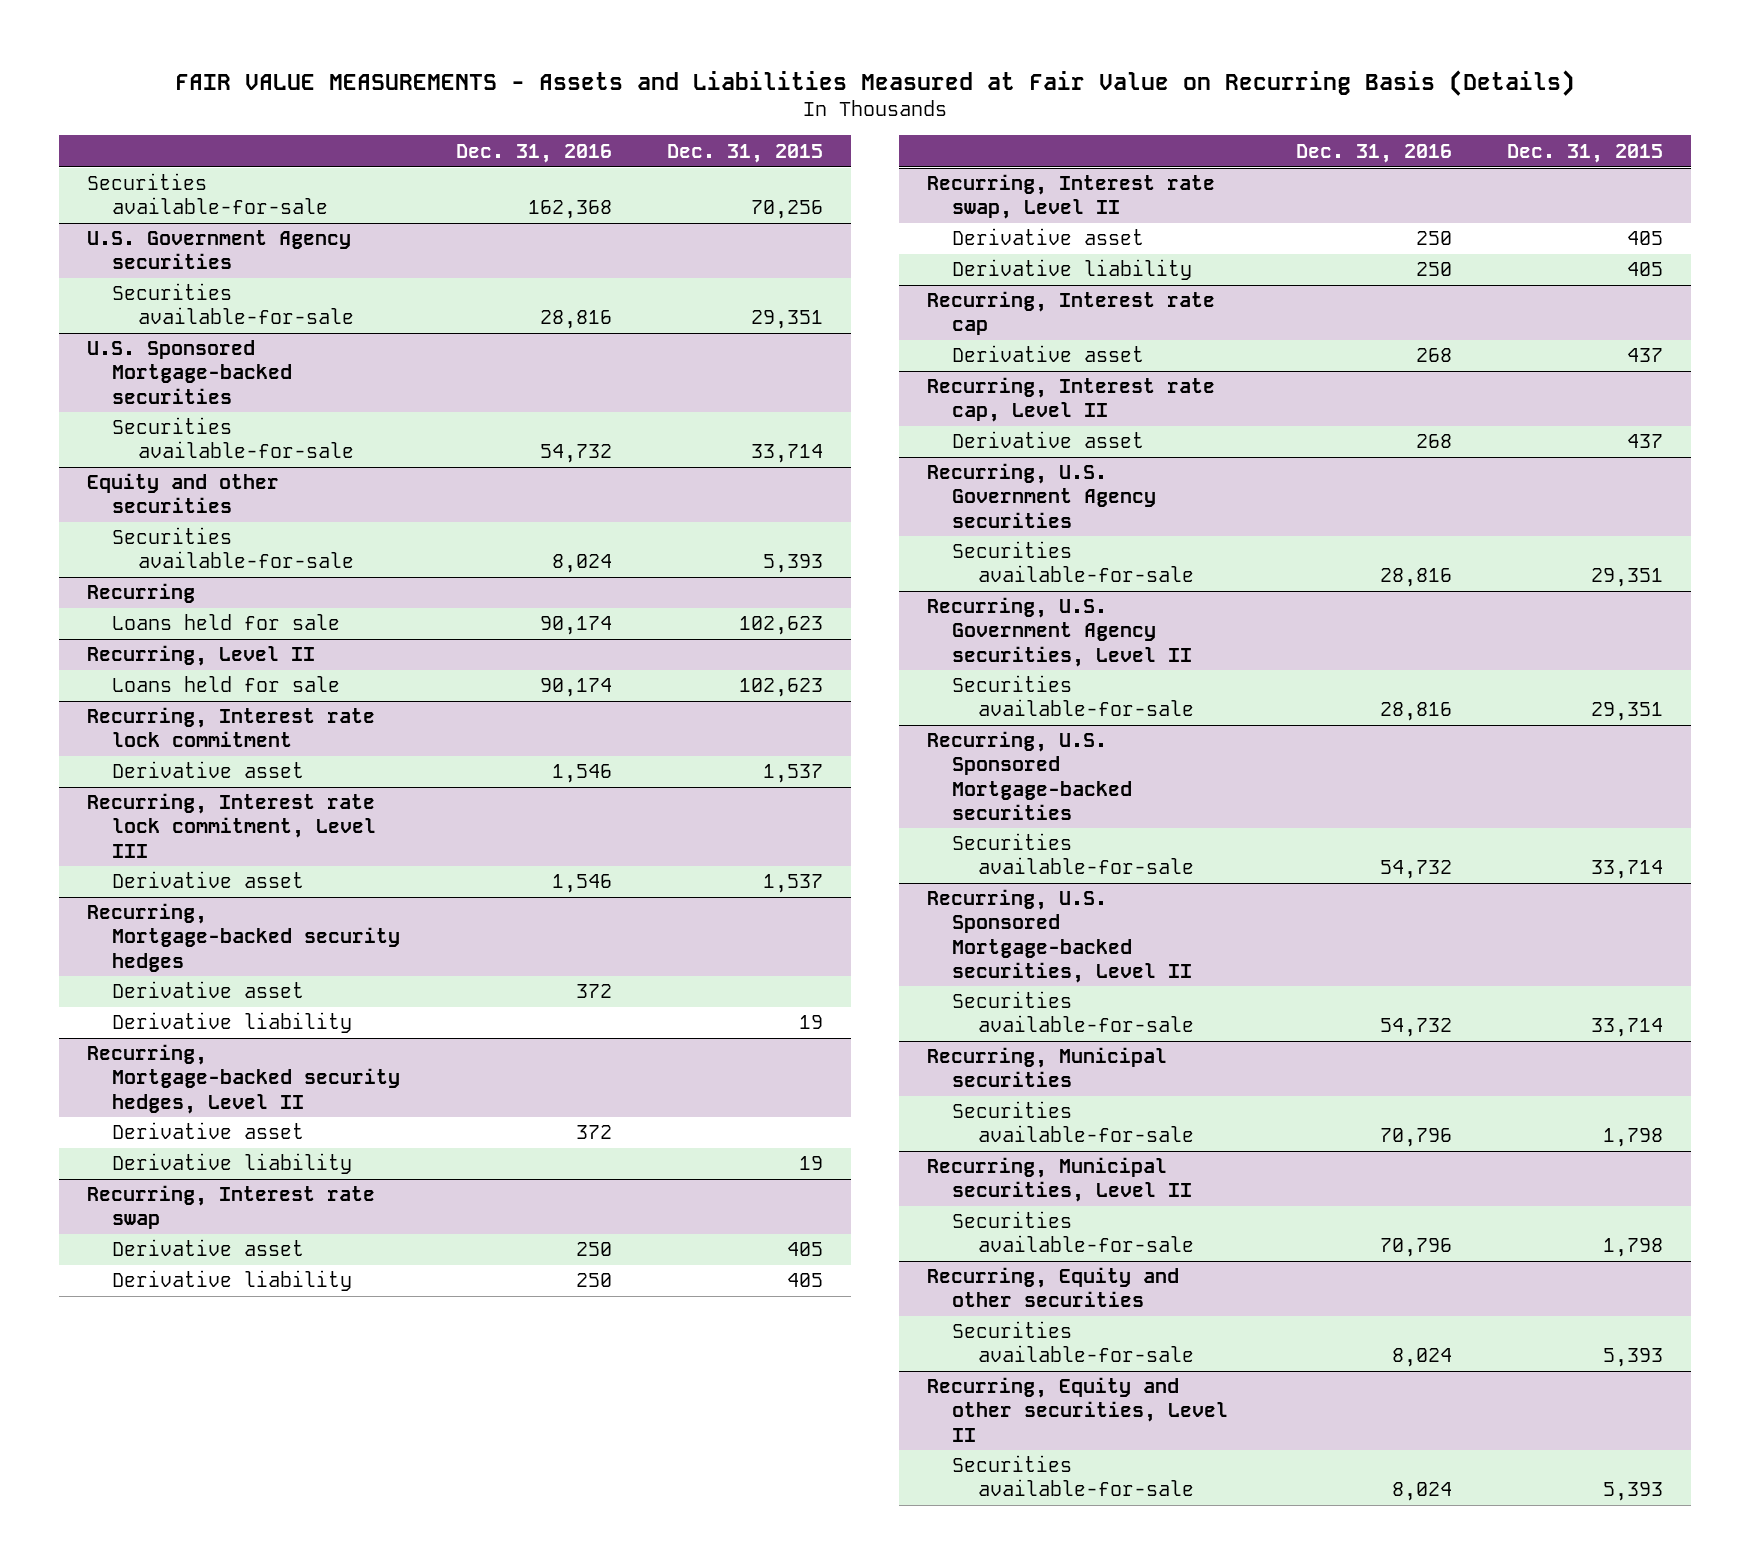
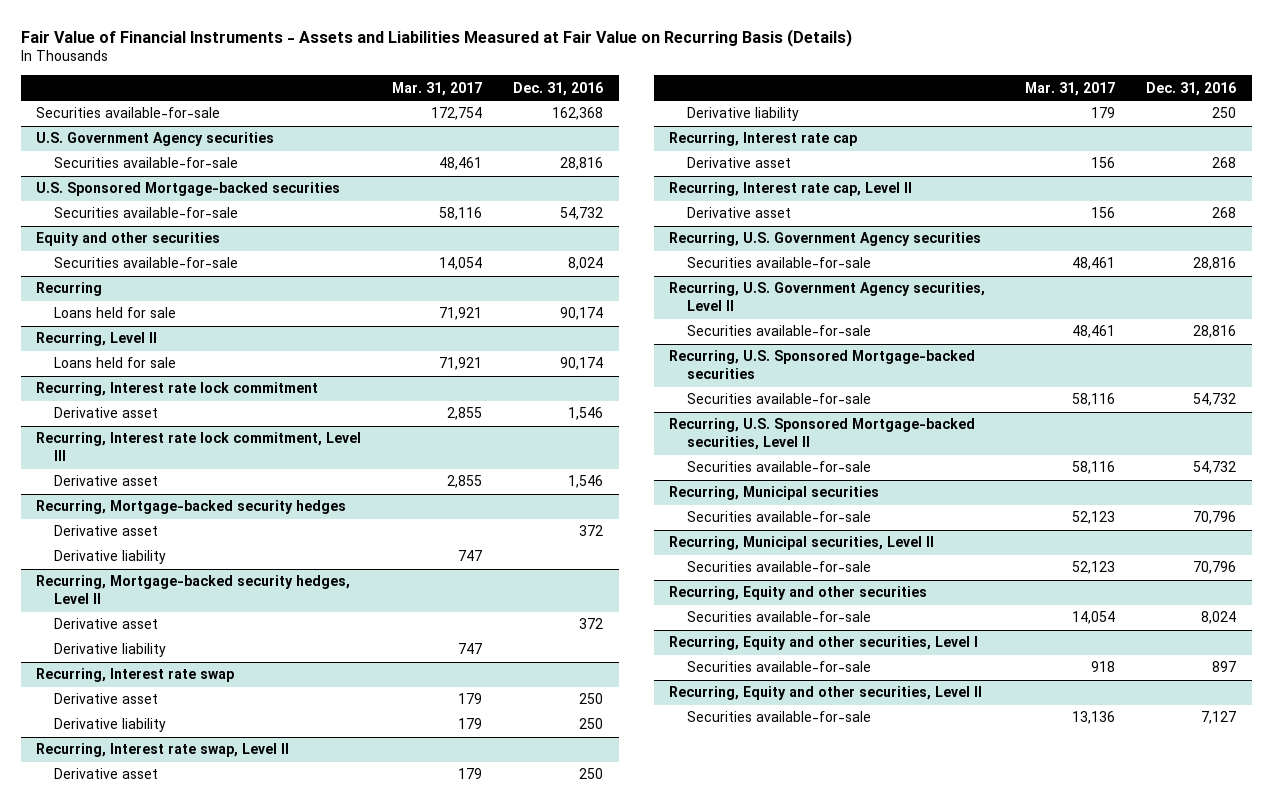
[174,69,1575,96] FAIR VALUE MEASUREMENTS - Assets and Liabilities Measured at Fair Value on Recurring Basis (Details) -> [20,28,852,47] Fair Value of Financial Instruments - Assets and Liabilities Measured at Fair Value on Recurring Basis (Details)
[666,143,823,163] Dec. 31, 2015 -> none
none -> [392,81,483,96] Mar. 31, 2017
none -> [669,636,979,651] Recurring, Equity and other securities, Level I
none -> [687,661,872,673] Securities available-for-sale
[1391,1482,1452,1502] 8,024 -> [1201,711,1237,725] 7,127

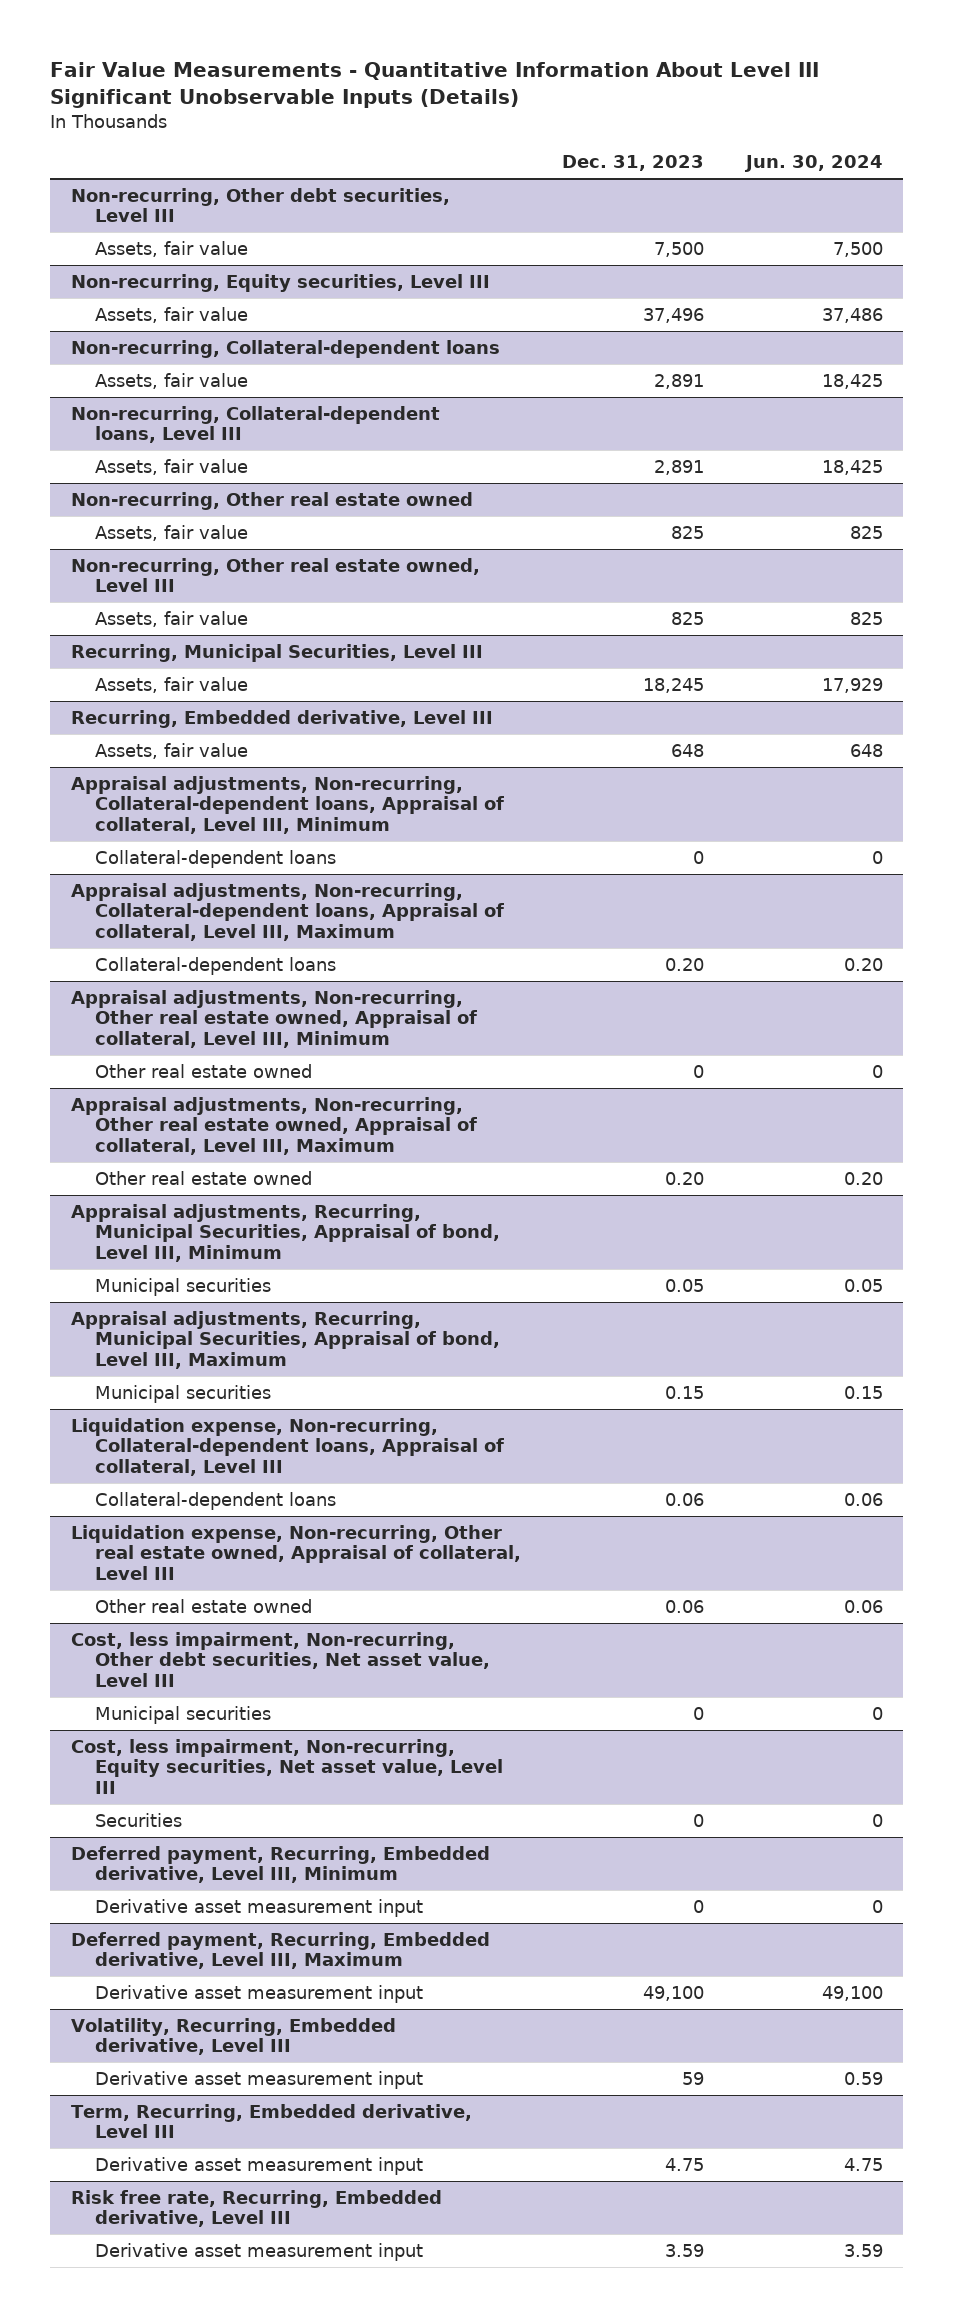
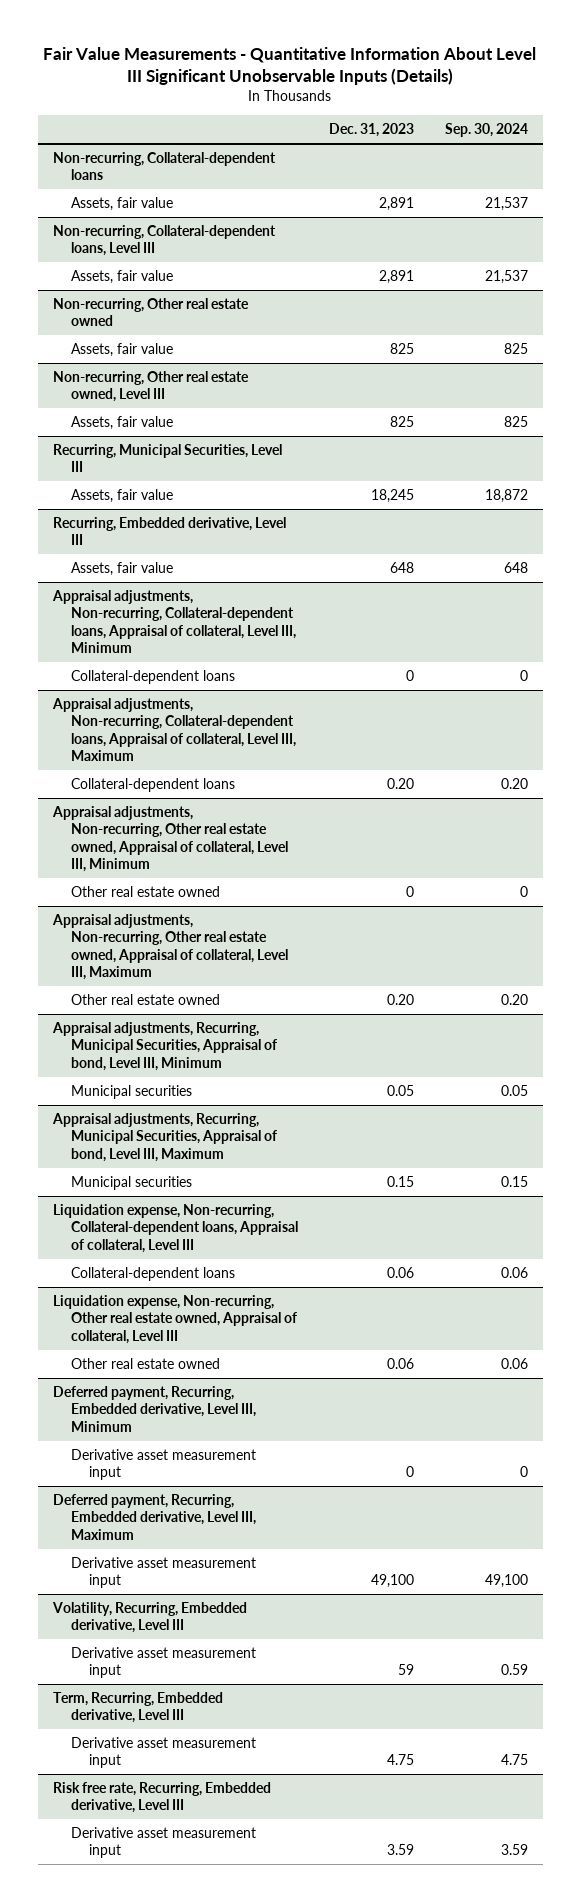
[743,155,883,173] Jun. 30, 2024 -> none
none -> [444,123,528,138] Sep. 30, 2024
[70,187,450,223] Non-recurring, Other debt securities, Level III -> none
[94,240,248,257] Assets, fair value -> none
[70,273,490,292] Non-recurring, Equity securities, Level III -> none
[94,306,248,323] Assets, fair value -> none
[70,1631,490,1687] Cost, less impairment, Non-recurring, Other debt securities, Net asset value, Level III -> none
[94,1705,271,1724] Municipal securities -> none
[70,1738,503,1794] Cost, less impairment, Non-recurring, Equity securities, Net asset value, Level III -> none
[94,1812,182,1827] Securities -> none

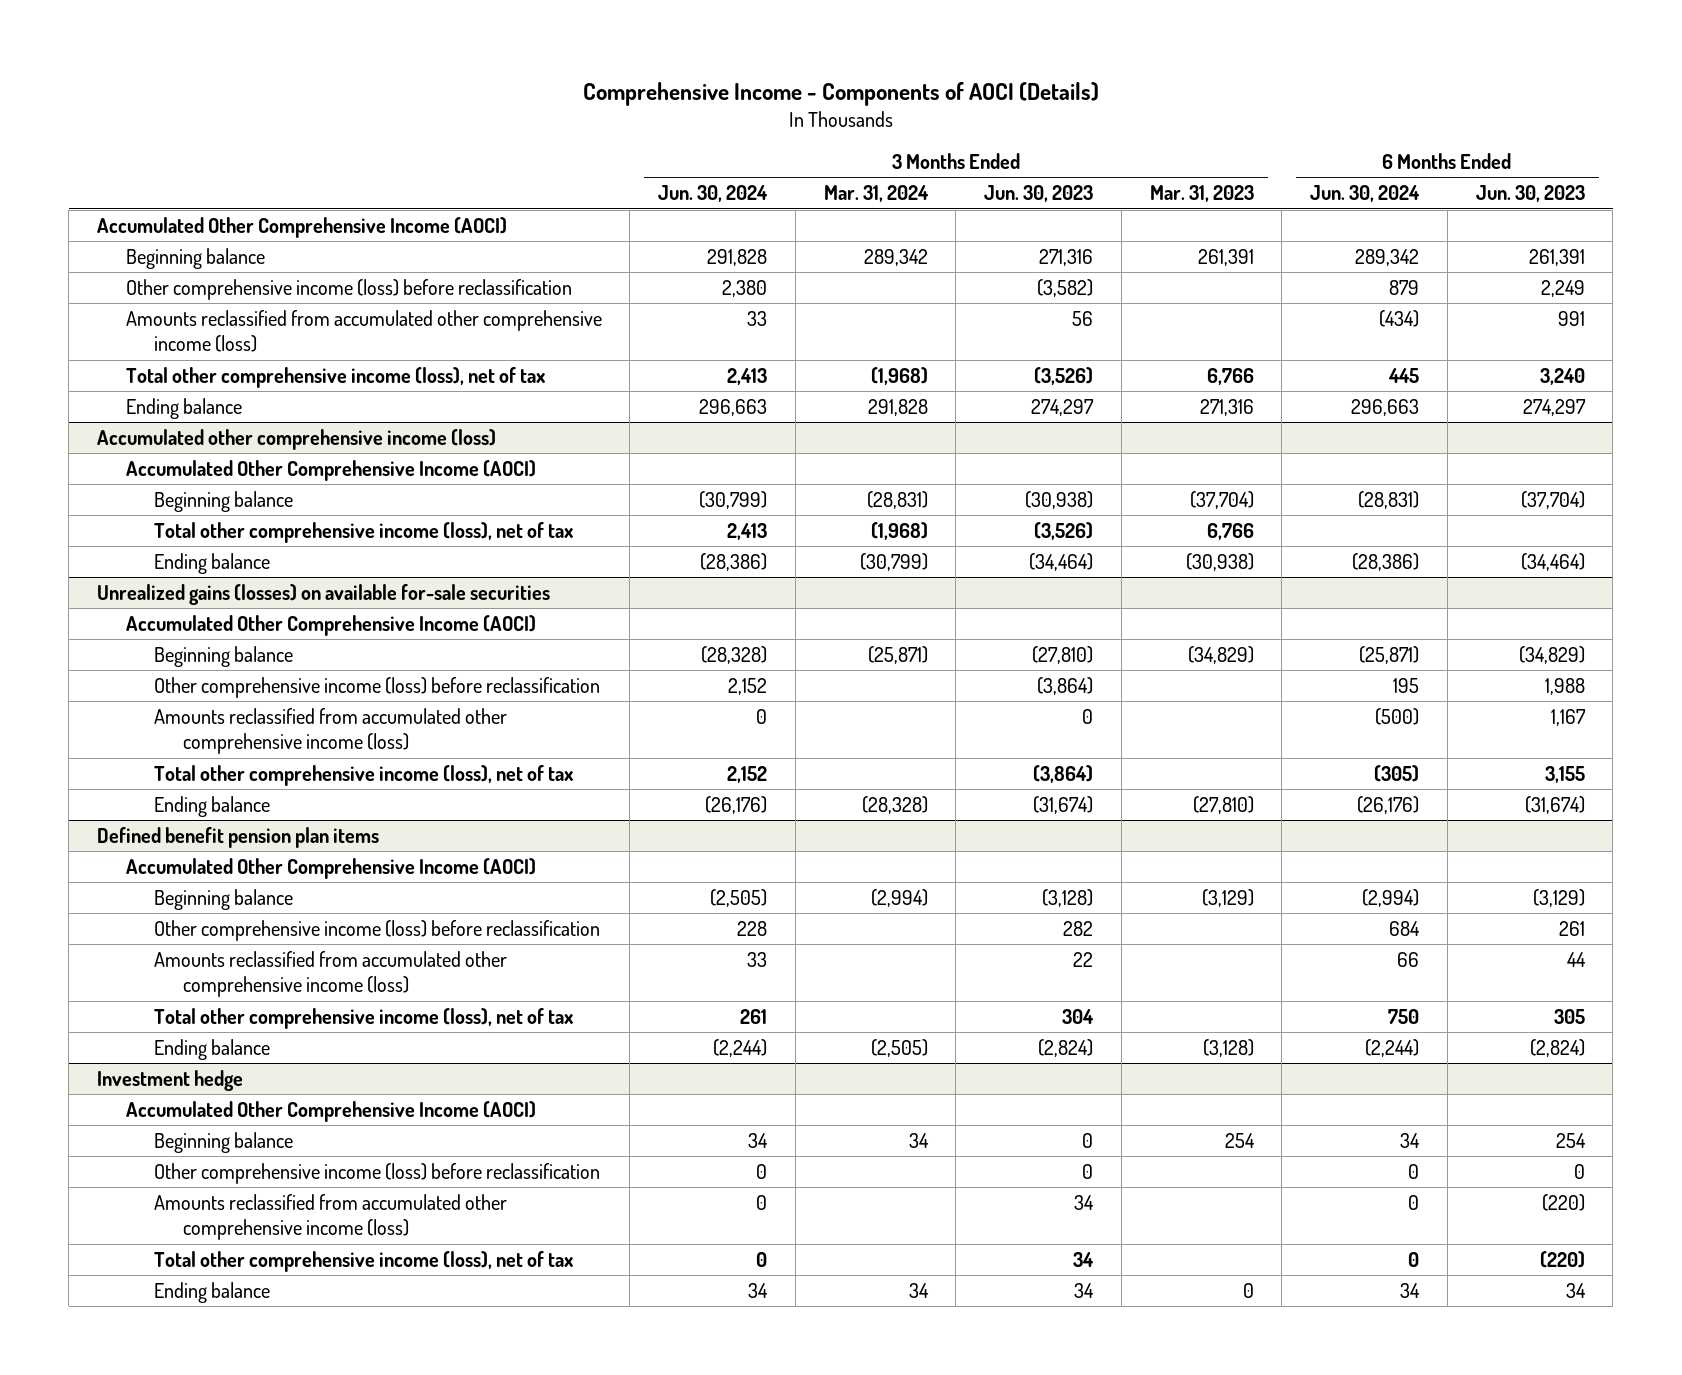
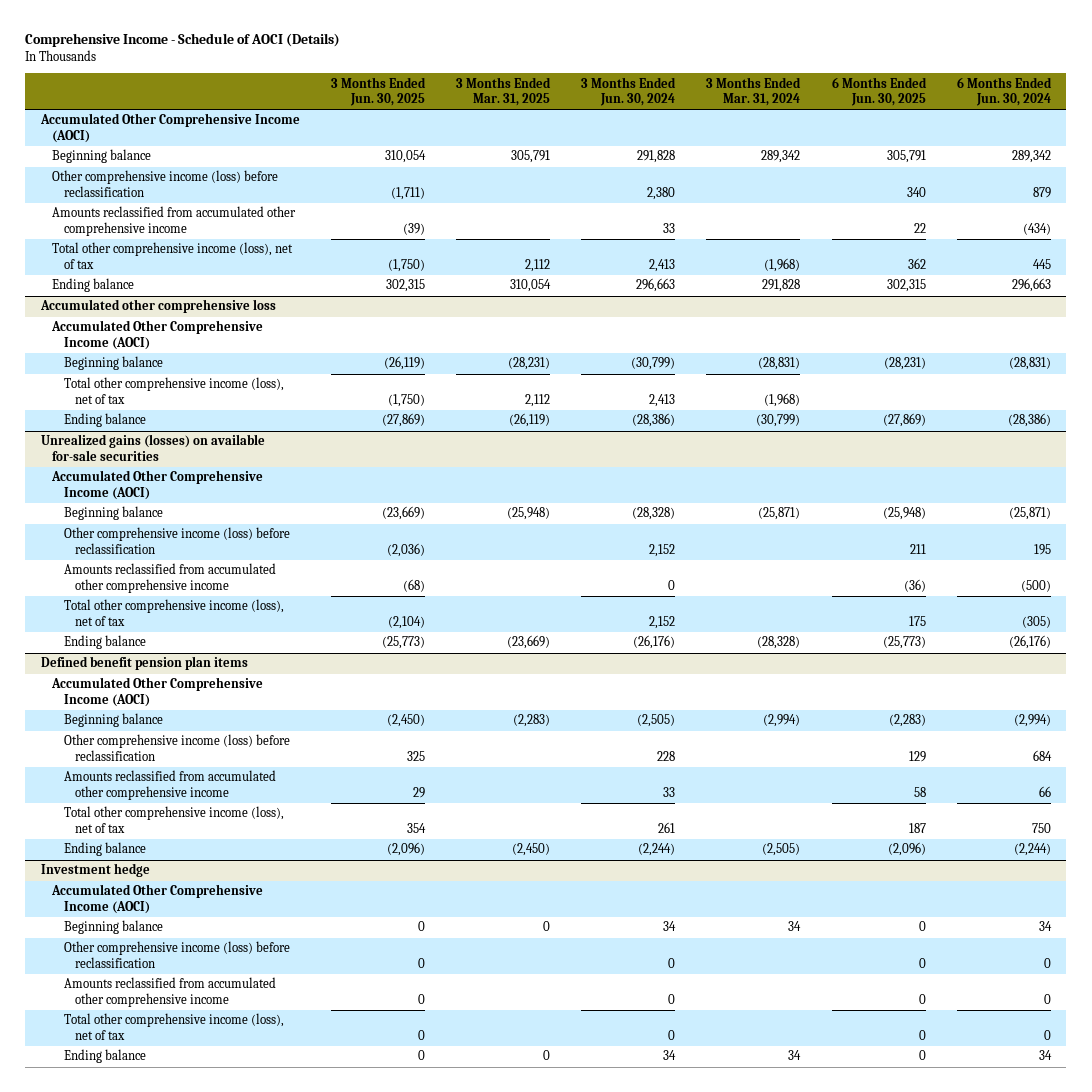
[582,81,1099,106] Comprehensive Income - Components of AOCI (Details) -> [25,33,341,48] Comprehensive Income - Schedule of AOCI (Details)
[984,185,1094,203] Jun. 30, 2023 -> none
[1149,185,1254,203] Mar. 31, 2023 -> none
[1475,185,1585,203] Jun. 30, 2023 -> none
none -> [331,76,427,107] 3 Months Ended Jun. 30, 2025
none -> [456,76,552,107] 3 Months Ended Mar. 31, 2025
none -> [831,76,927,107] 6 Months Ended Jun. 30, 2025
[125,309,602,353] Amounts reclassified from accumulated other comprehensive income (loss) -> [52,206,297,236] Amounts reclassified from accumulated other comprehensive income
[96,428,496,450] Accumulated other comprehensive income (loss) -> [39,299,276,314] Accumulated other comprehensive loss
[154,707,508,755] Amounts reclassified from accumulated other comprehensive income (loss) -> [63,563,276,593] Amounts reclassified from accumulated other comprehensive income
[154,950,508,998] Amounts reclassified from accumulated other comprehensive income (loss) -> [63,770,276,800] Amounts reclassified from accumulated other comprehensive income
[154,1193,508,1241] Amounts reclassified from accumulated other comprehensive income (loss) -> [63,977,276,1007] Amounts reclassified from accumulated other comprehensive income

